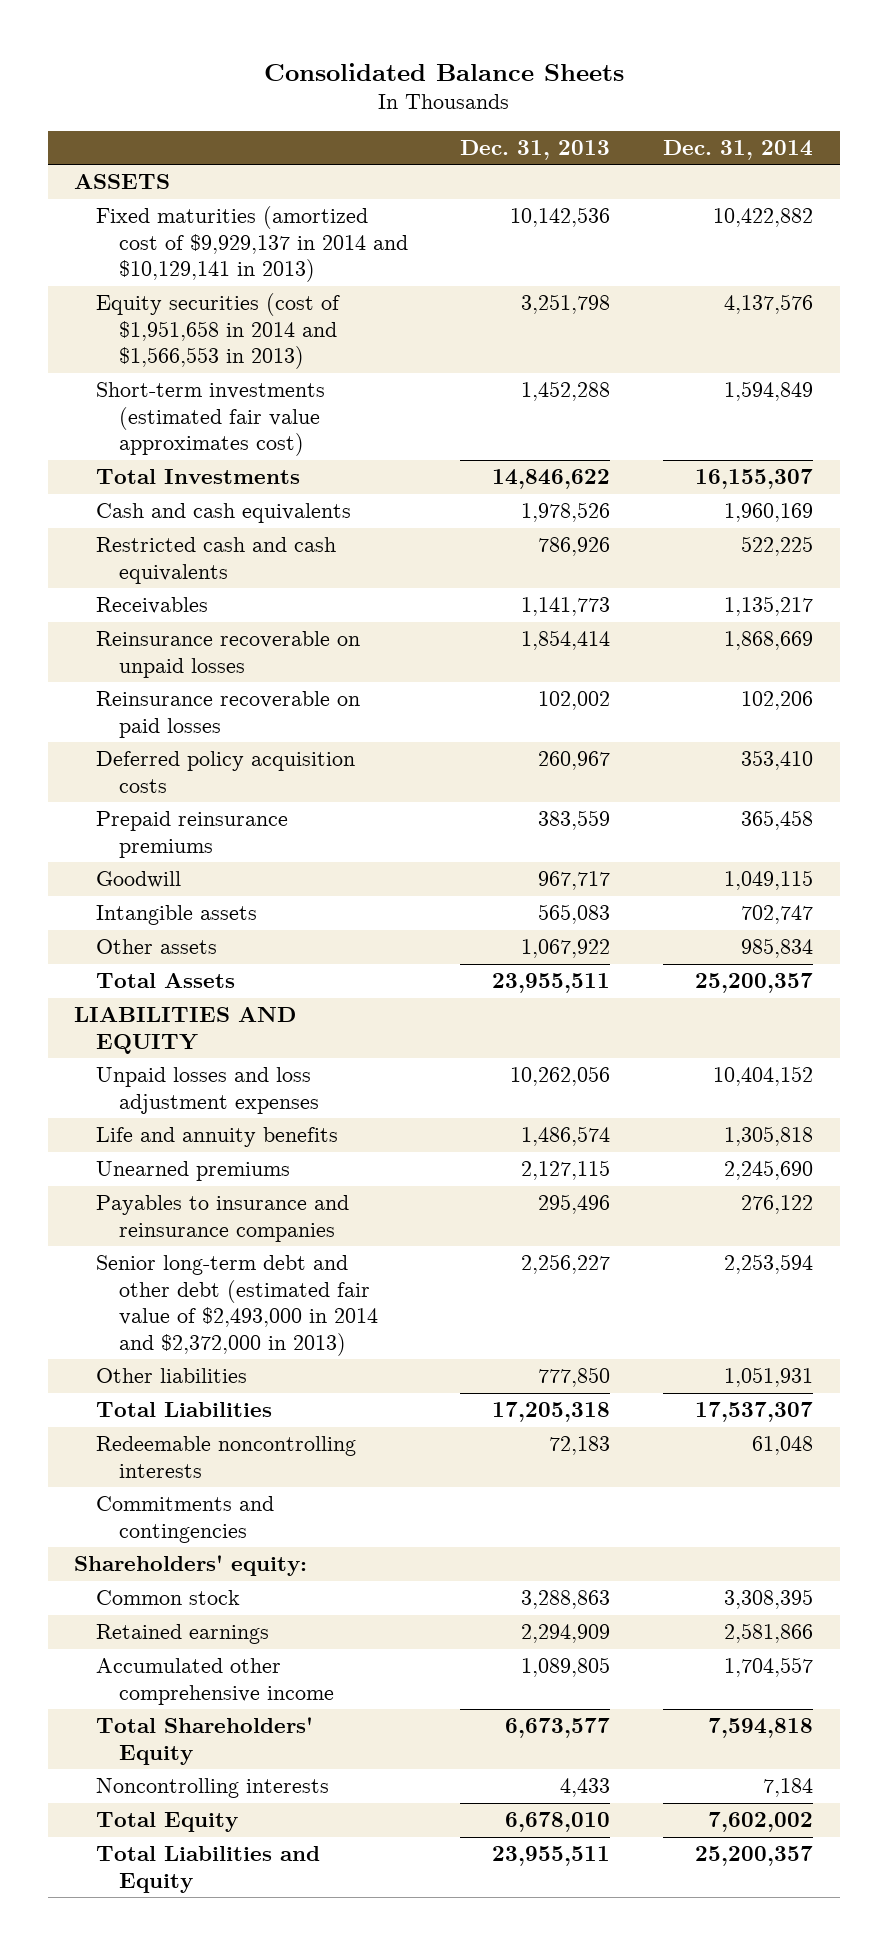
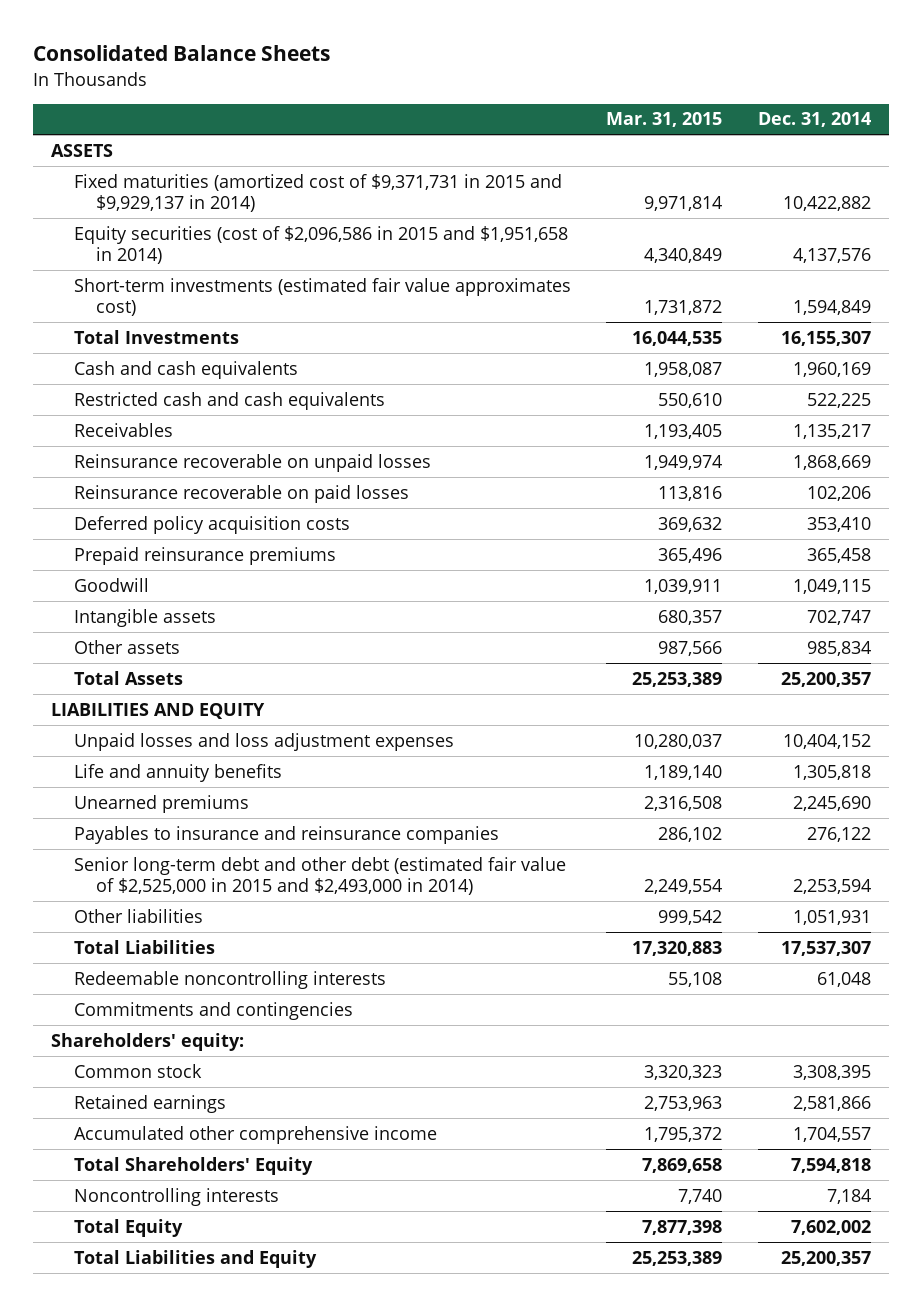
[460,139,611,160] Dec. 31, 2013 -> none
none -> [606,112,723,128] Mar. 31, 2015
[96,206,408,283] Fixed maturities (amortized cost of $9,929,137 in 2014 and $10,129,141 in 2013) -> [73,173,562,213] Fixed maturities (amortized cost of $9,371,731 in 2015 and $9,929,137 in 2014)
[96,293,341,370] Equity securities (cost of $1,951,658 in 2014 and $1,566,553 in 2013) -> [73,225,568,265] Equity securities (cost of $2,096,586 in 2015 and $1,951,658 in 2014)
[96,1255,378,1356] Senior long-term debt and other debt (estimated fair value of $2,493,000 in 2014 and $2,372,000 in 2013) -> [73,856,566,896] Senior long-term debt and other debt (estimated fair value of $2,525,000 in 2015 and $2,493,000 in 2014)

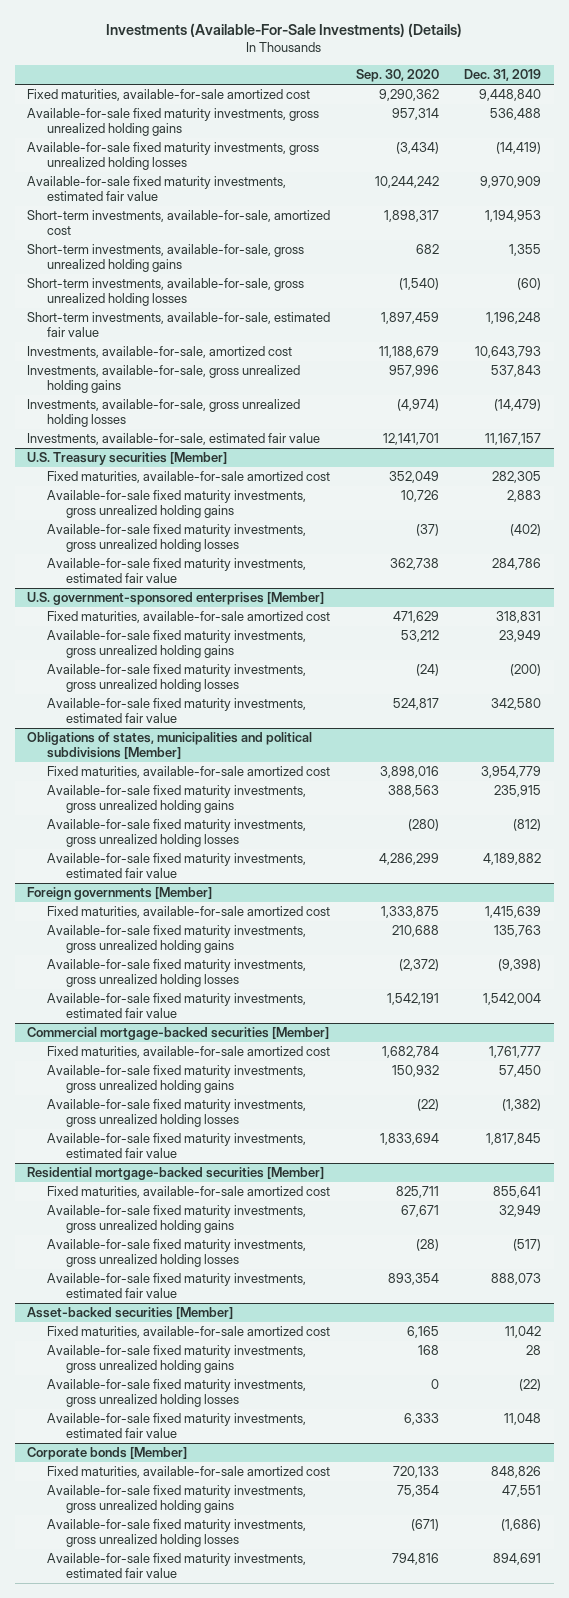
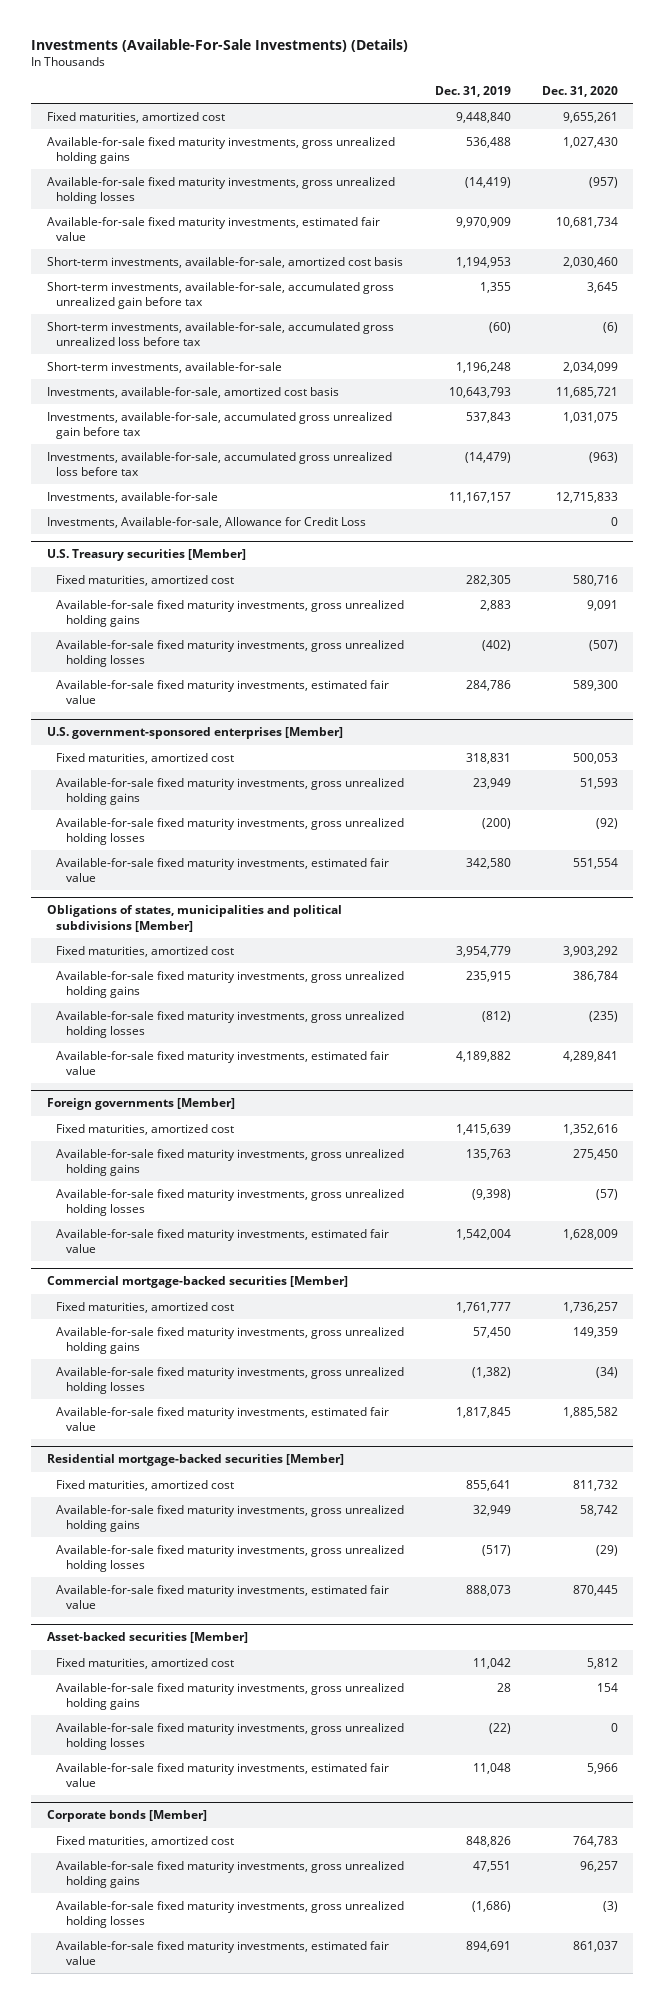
[355,69,439,83] Sep. 30, 2020 -> none
none -> [541,86,618,98] Dec. 31, 2020
[27,89,311,102] Fixed maturities, available-for-sale amortized cost -> [46,111,225,123] Fixed maturities, amortized cost
[27,210,331,236] Short-term investments, available-for-sale, amortized cost -> [46,256,403,268] Short-term investments, available-for-sale, amortized cost basis
[27,244,305,273] Short-term investments, available-for-sale, gross unrealized holding gains -> [46,281,394,310] Short-term investments, available-for-sale, accumulated gross unrealized gain before tax
[27,278,305,307] Short-term investments, available-for-sale, gross unrealized holding losses -> [46,321,394,347] Short-term investments, available-for-sale, accumulated gross unrealized loss before tax
[27,312,331,338] Short-term investments, available-for-sale, estimated fair value -> [46,361,282,373] Short-term investments, available-for-sale
[27,346,293,359] Investments, available-for-sale, amortized cost -> [46,386,339,398] Investments, available-for-sale, amortized cost basis
[27,365,301,394] Investments, available-for-sale, gross unrealized holding gains -> [46,411,392,440] Investments, available-for-sale, accumulated gross unrealized gain before tax
[27,399,301,428] Investments, available-for-sale, gross unrealized holding losses -> [46,451,392,477] Investments, available-for-sale, accumulated gross unrealized loss before tax
[27,433,321,446] Investments, available-for-sale, estimated fair value -> [46,491,218,503] Investments, available-for-sale
none -> [46,516,366,528] Investments, Available-for-sale, Allowance for Credit Loss
[46,471,330,484] Fixed maturities, available-for-sale amortized cost -> [56,574,235,586] Fixed maturities, amortized cost
[46,611,330,624] Fixed maturities, available-for-sale amortized cost -> [56,752,235,764] Fixed maturities, amortized cost
[46,766,330,779] Fixed maturities, available-for-sale amortized cost -> [56,945,235,957] Fixed maturities, amortized cost
[46,906,330,919] Fixed maturities, available-for-sale amortized cost -> [56,1123,235,1135] Fixed maturities, amortized cost
[46,1046,330,1059] Fixed maturities, available-for-sale amortized cost -> [56,1301,235,1313] Fixed maturities, amortized cost
[46,1186,330,1199] Fixed maturities, available-for-sale amortized cost -> [56,1479,235,1491] Fixed maturities, amortized cost
[46,1326,330,1339] Fixed maturities, available-for-sale amortized cost -> [56,1657,235,1669] Fixed maturities, amortized cost
[46,1466,330,1479] Fixed maturities, available-for-sale amortized cost -> [56,1835,235,1847] Fixed maturities, amortized cost

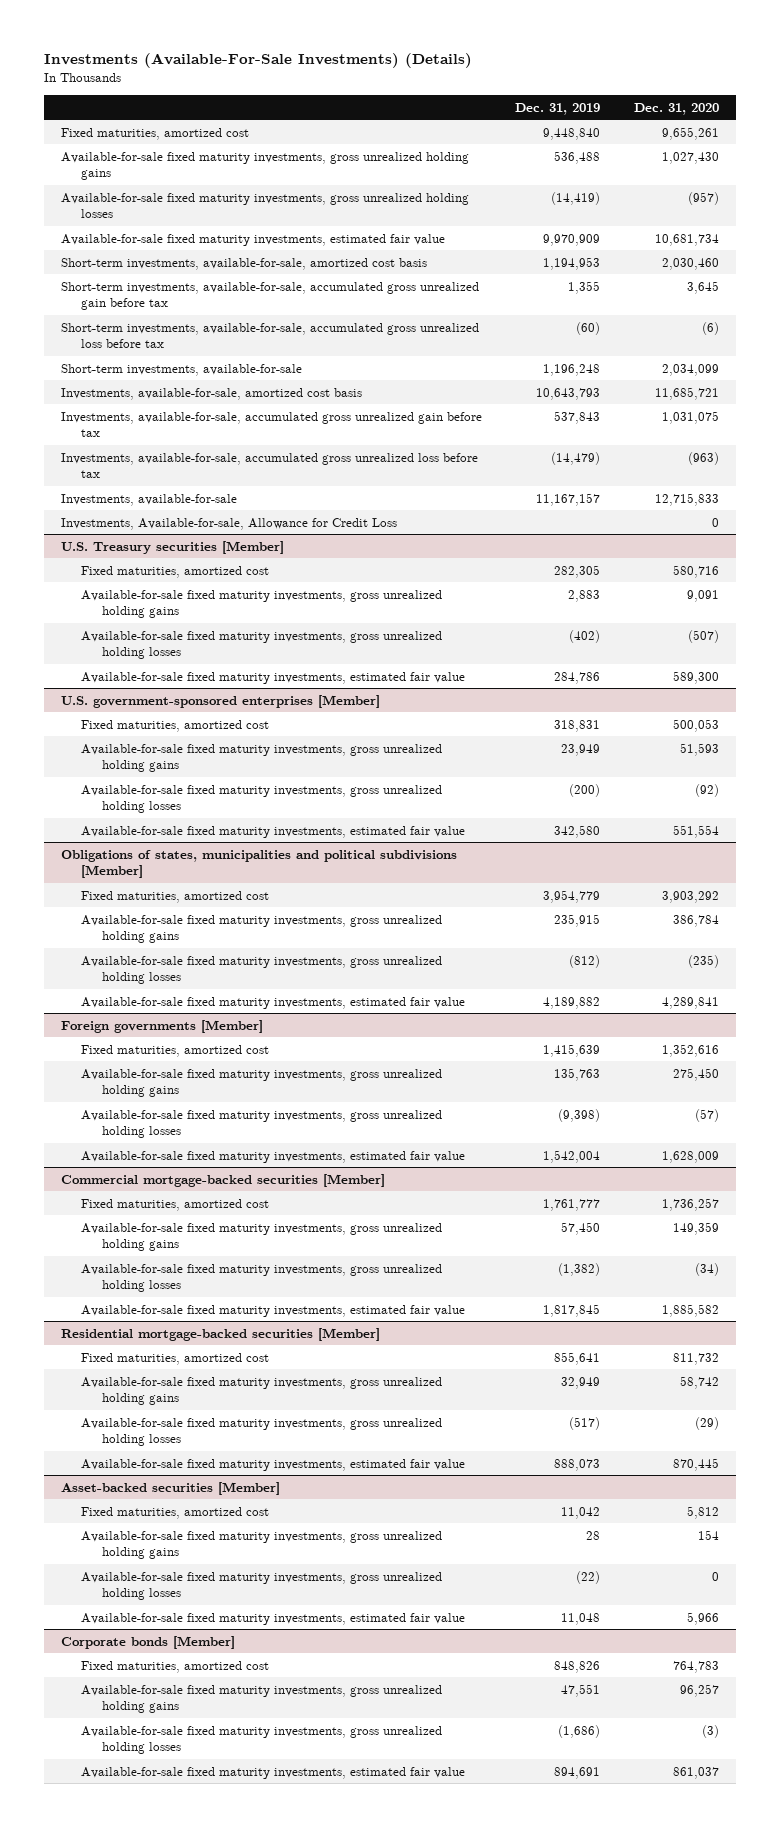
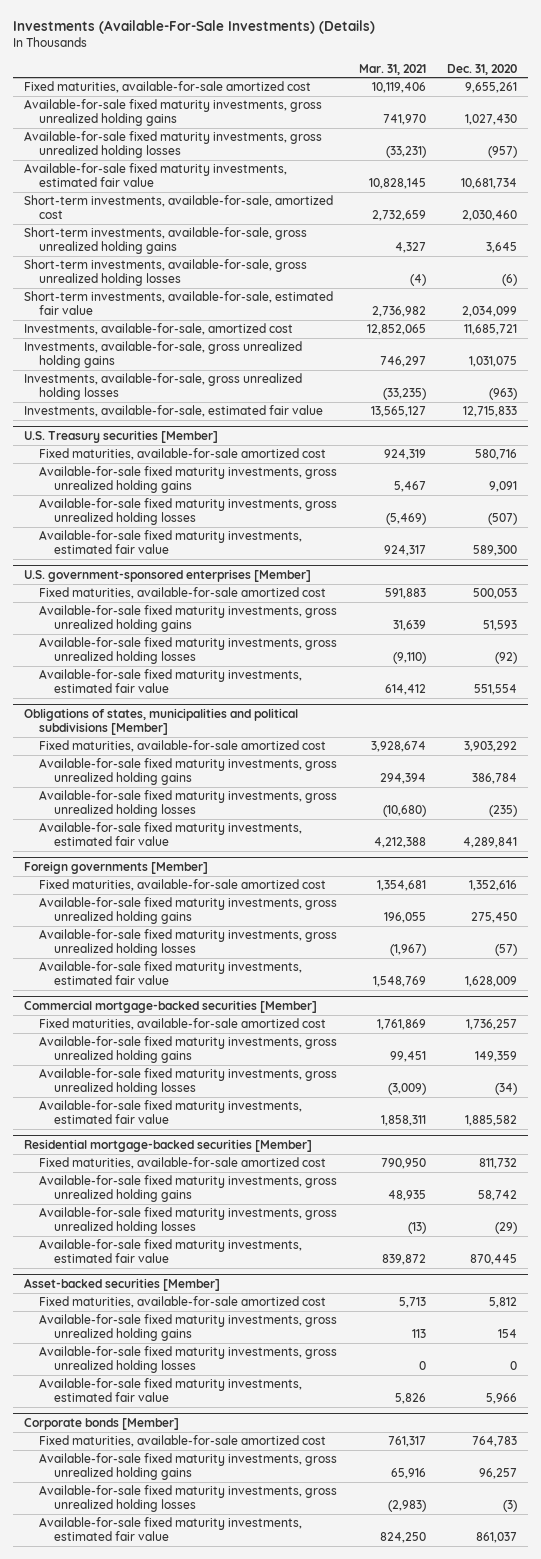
[515,103,601,116] Dec. 31, 2019 -> none
none -> [358,63,426,75] Mar. 31, 2021
[60,127,249,140] Fixed maturities, amortized cost -> [23,81,311,94] Fixed maturities, available-for-sale amortized cost
[60,517,397,530] Investments, Available-for-sale, Allowance for Credit Loss -> none
[60,257,427,270] Short-term investments, available-for-sale, amortized cost basis -> [23,195,333,219] Short-term investments, available-for-sale, amortized cost
[60,281,479,311] Short-term investments, available-for-sale, accumulated gross unrealized gain before tax -> [23,227,307,254] Short-term investments, available-for-sale, gross unrealized holding gains
[60,322,479,349] Short-term investments, available-for-sale, accumulated gross unrealized loss before tax -> [23,259,307,286] Short-term investments, available-for-sale, gross unrealized holding losses
[60,363,302,376] Short-term investments, available-for-sale -> [23,291,333,315] Short-term investments, available-for-sale, estimated fair value
[60,387,362,400] Investments, available-for-sale, amortized cost basis -> [23,323,293,336] Investments, available-for-sale, amortized cost
[60,411,482,438] Investments, available-for-sale, accumulated gross unrealized gain before tax -> [23,341,302,368] Investments, available-for-sale, gross unrealized holding gains
[60,452,478,479] Investments, available-for-sale, accumulated gross unrealized loss before tax -> [23,373,302,400] Investments, available-for-sale, gross unrealized holding losses
[60,493,237,506] Investments, available-for-sale -> [23,405,323,418] Investments, available-for-sale, estimated fair value
[81,565,270,578] Fixed maturities, amortized cost -> [39,448,327,461] Fixed maturities, available-for-sale amortized cost
[81,719,270,732] Fixed maturities, amortized cost -> [39,587,327,600] Fixed maturities, available-for-sale amortized cost
[81,890,270,903] Fixed maturities, amortized cost -> [39,740,327,753] Fixed maturities, available-for-sale amortized cost
[81,1044,270,1057] Fixed maturities, amortized cost -> [39,879,327,892] Fixed maturities, available-for-sale amortized cost
[81,1198,270,1211] Fixed maturities, amortized cost -> [39,1018,327,1031] Fixed maturities, available-for-sale amortized cost
[81,1352,270,1365] Fixed maturities, amortized cost -> [39,1157,327,1170] Fixed maturities, available-for-sale amortized cost
[81,1506,270,1519] Fixed maturities, amortized cost -> [39,1296,327,1309] Fixed maturities, available-for-sale amortized cost
[81,1660,270,1673] Fixed maturities, amortized cost -> [39,1435,327,1448] Fixed maturities, available-for-sale amortized cost

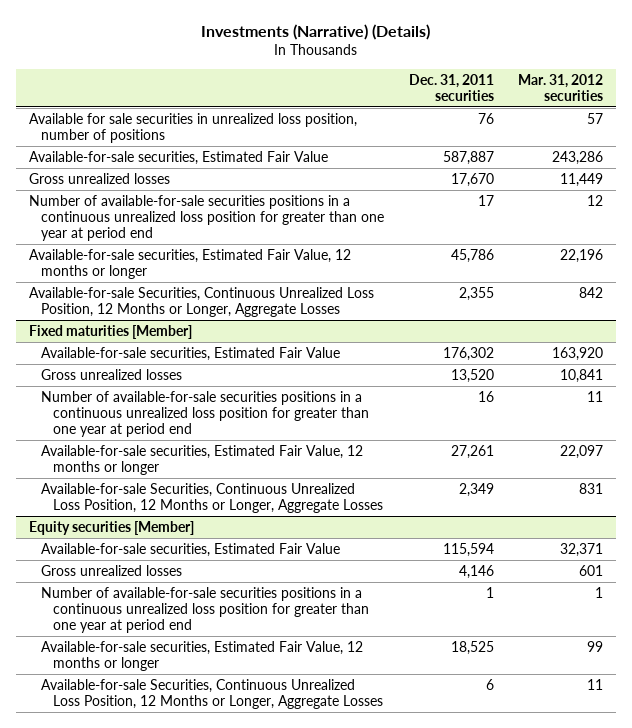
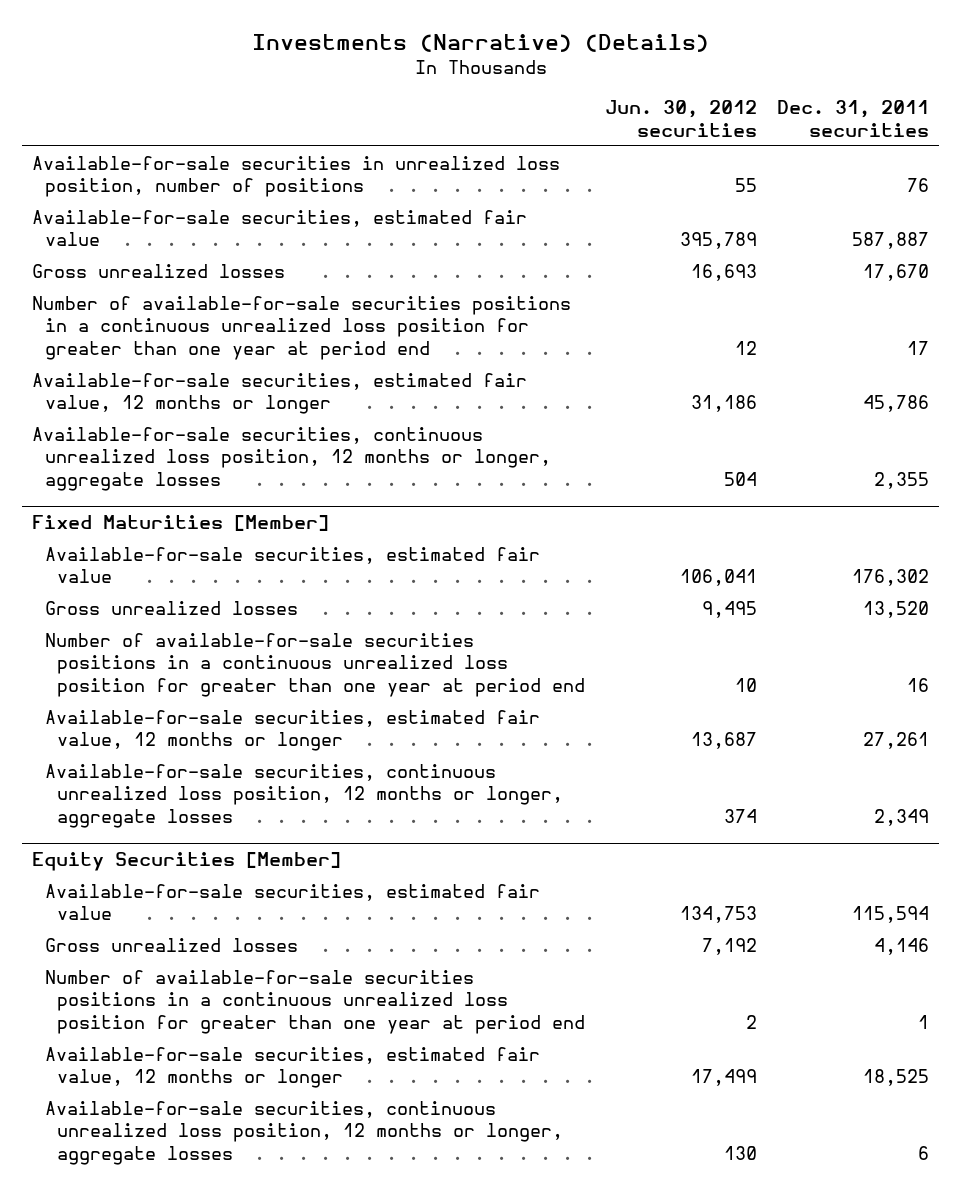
[518,73,604,101] Mar. 31, 2012 securities -> none
none -> [605,100,758,137] Jun. 30, 2012 securities
[28,112,357,143] Available for sale securities in unrealized loss position, number of positions -> [31,155,560,198] Available-for-sale securities in unrealized loss position, number of positions
[28,150,328,165] Available-for-sale securities, Estimated Fair Value -> [31,209,527,247] Available-for-sale securities, estimated fair value
[28,248,351,279] Available-for-sale securities, Estimated Fair Value, 12 months or longer -> [31,372,527,415] Available-for-sale securities, estimated fair value, 12 months or longer
[28,286,374,317] Available-for-sale Securities, Continuous Unrealized Loss Position, 12 Months or Longer, Aggregate Losses -> [31,426,551,492] Available-for-sale securities, continuous unrealized loss position, 12 months or longer, aggregate losses
[28,324,192,339] Fixed maturities [Member] -> [31,515,329,532] Fixed Maturities [Member]
[40,346,340,361] Available-for-sale securities, Estimated Fair Value -> [44,546,540,584] Available-for-sale securities, estimated fair value
[40,444,363,475] Available-for-sale securities, Estimated Fair Value, 12 months or longer -> [44,709,540,752] Available-for-sale securities, estimated fair value, 12 months or longer
[40,482,383,513] Available-for-sale Securities, Continuous Unrealized Loss Position, 12 Months or Longer, Aggregate Losses -> [44,763,564,829] Available-for-sale securities, continuous unrealized loss position, 12 months or longer, aggregate losses
[28,520,194,535] Equity securities [Member] -> [31,852,341,872] Equity Securities [Member]
[40,542,340,557] Available-for-sale securities, Estimated Fair Value -> [44,883,540,921] Available-for-sale securities, estimated fair value
[40,640,363,671] Available-for-sale securities, Estimated Fair Value, 12 months or longer -> [44,1046,540,1089] Available-for-sale securities, estimated fair value, 12 months or longer
[40,678,383,709] Available-for-sale Securities, Continuous Unrealized Loss Position, 12 Months or Longer, Aggregate Losses -> [44,1100,564,1166] Available-for-sale securities, continuous unrealized loss position, 12 months or longer, aggregate losses

